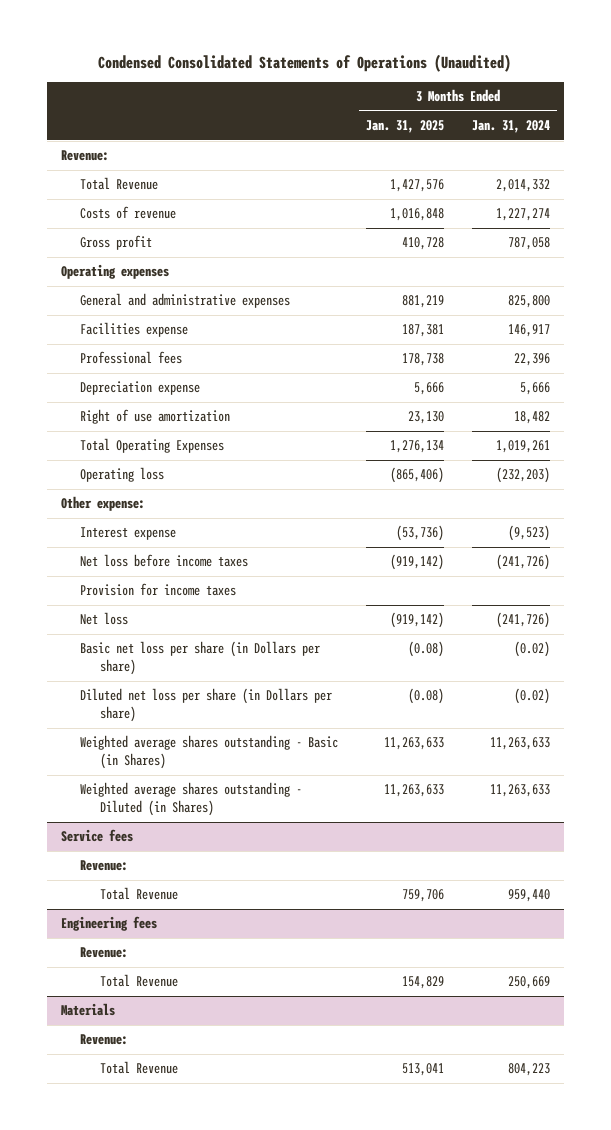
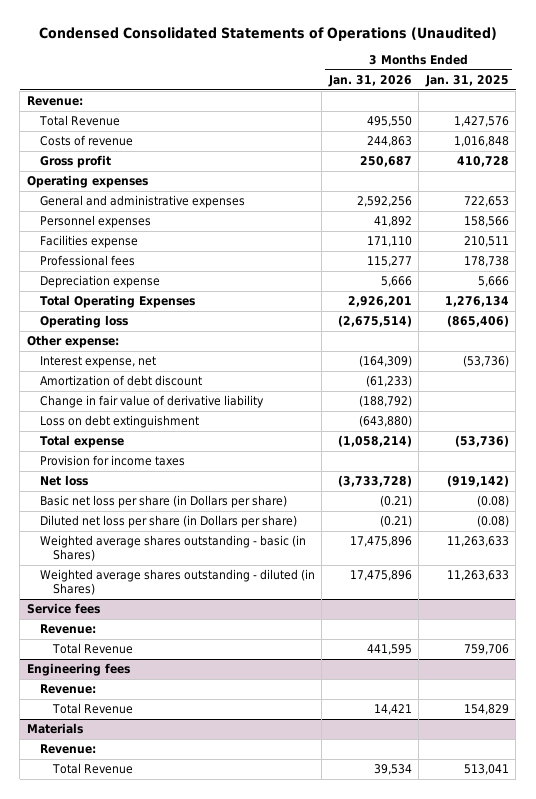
[472,120,551,134] Jan. 31, 2024 -> none
none -> [327,74,412,87] Jan. 31, 2026
[402,295,445,309] 881,219 -> [463,196,509,208] 722,653
none -> [39,215,151,229] Personnel expenses
[402,324,445,338] 187,381 -> [463,236,509,248] 210,511
[80,409,231,425] Right of use amortization -> none
[80,554,249,568] Net loss before income taxes -> none
[80,527,177,541] Interest expense -> [39,356,156,369] Interest expense, net
none -> [39,375,202,387] Amortization of debt discount
none -> [39,395,264,409] Change in fair value of derivative liability
none -> [39,415,199,429] Loss on debt extinguishment
none -> [39,435,124,449] Total expense
[80,735,339,770] Weighted average shares outstanding - Basic (in Shares) -> [39,535,306,561] Weighted average shares outstanding - basic (in Shares)
[80,782,303,817] Weighted average shares outstanding - Diluted (in Shares) -> [39,569,315,595] Weighted average shares outstanding - diluted (in Shares)

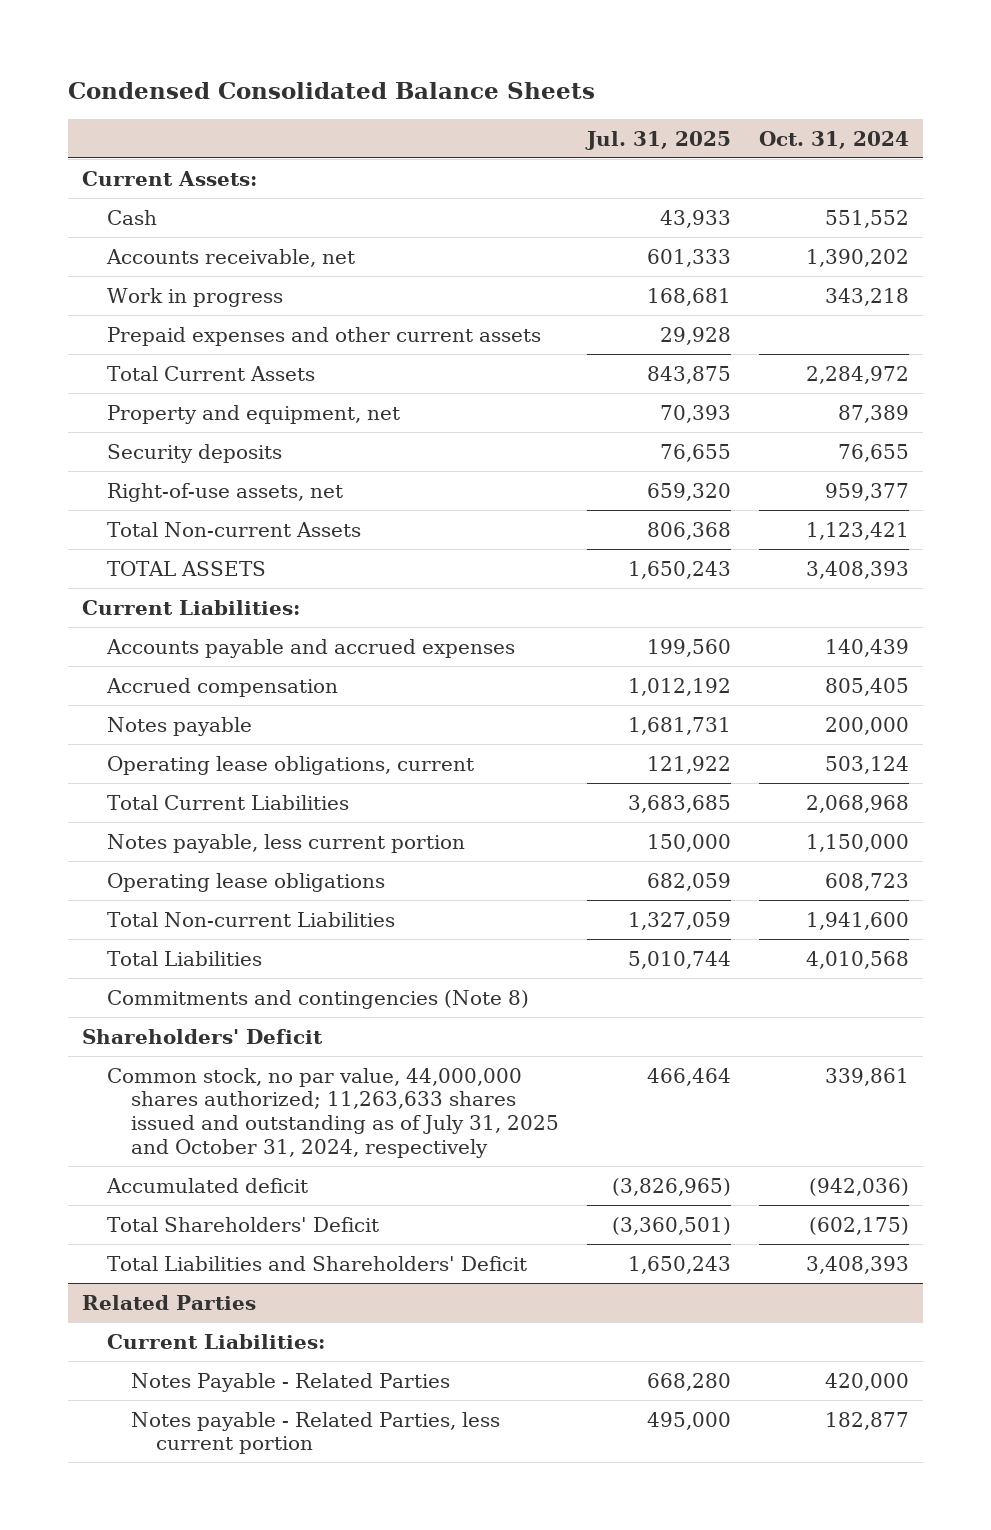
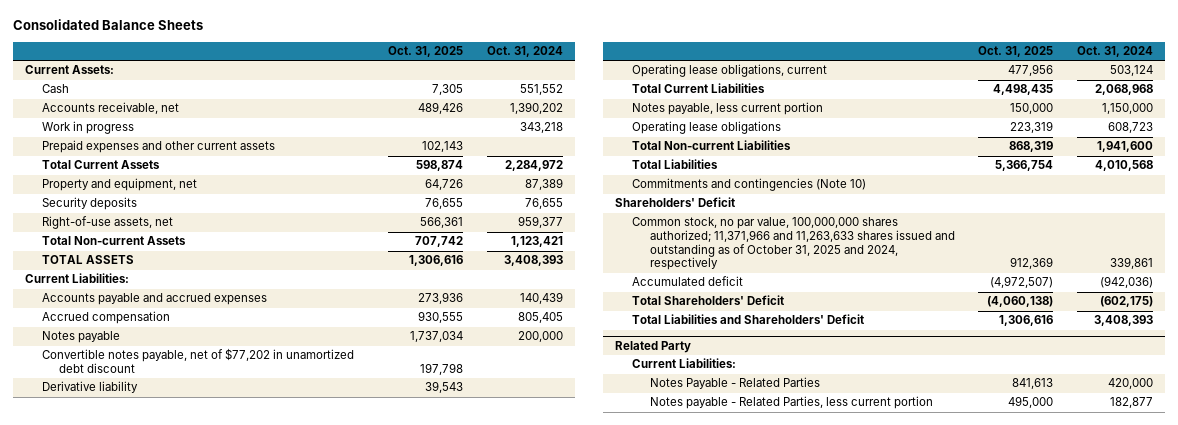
[68,82,596,100] Condensed Consolidated Balance Sheets -> [12,19,203,31] Consolidated Balance Sheets
[584,130,731,150] Jul. 31, 2025 -> none
none -> [387,46,463,58] Oct. 31, 2025
none -> [41,348,354,374] Convertible notes payable, net of $77,202 in unamortized debt discount
none -> [41,381,138,394] Derivative liability
[106,989,529,1009] Commitments and contingencies (Note 8) -> [632,178,867,192] Commitments and contingencies (Note 10)
[106,1067,560,1158] Common stock, no par value, 44,000,000 shares authorized; 11,263,633 shares issued and outstanding as of July 31, 2025 and October 31, 2024, respectively -> [632,217,955,271] Common stock, no par value, 100,000,000 shares authorized; 11,371,966 and 11,263,633 shares issued and outstanding as of October 31, 2025 and 2024, respectively
[82,1294,257,1310] Related Parties -> [615,341,692,354] Related Party

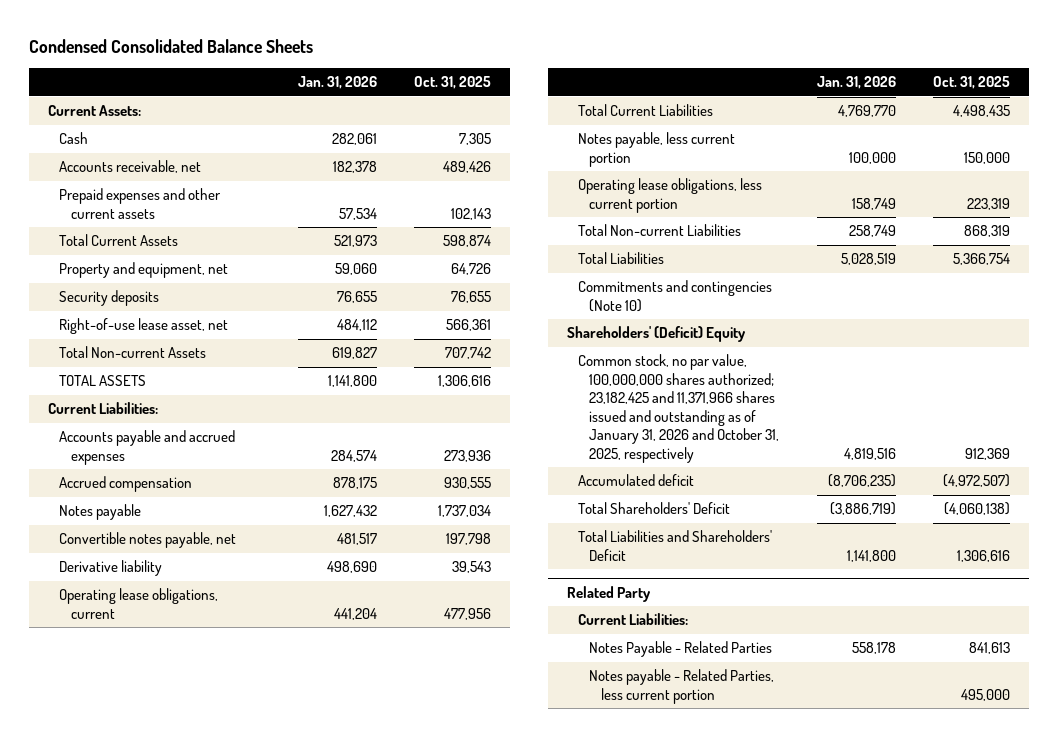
[12,19,203,31] Consolidated Balance Sheets -> [29,38,314,53] Condensed Consolidated Balance Sheets
[486,46,563,58] Oct. 31, 2024 -> none
none -> [297,76,377,90] Jan. 31, 2026
[41,121,134,135] Work in progress -> none
[41,216,173,230] Right-of-use assets, net -> [59,318,229,335] Right-of-use lease asset, net
[41,348,354,374] Convertible notes payable, net of $77,202 in unamortized debt discount -> [59,532,237,549] Convertible notes payable, net
[632,121,782,135] Operating lease obligations -> [577,178,762,213] Operating lease obligations, less current portion
[615,197,736,208] Shareholders' Deficit -> [566,326,746,343] Shareholders' (Deficit) Equity
[632,217,955,271] Common stock, no par value, 100,000,000 shares authorized; 11,371,966 and 11,263,633 shares issued and outstanding as of October 31, 2025 and 2024, respectively -> [577,354,780,463] Common stock, no par value, 100,000,000 shares authorized; 23,182,425 and 11,371,966 shares issued and outstanding as of January 31, 2026 and October 31, 2025, respectively

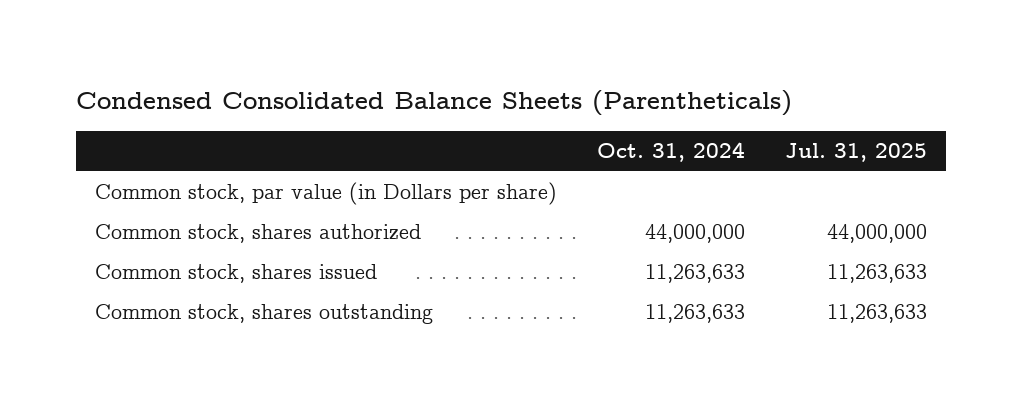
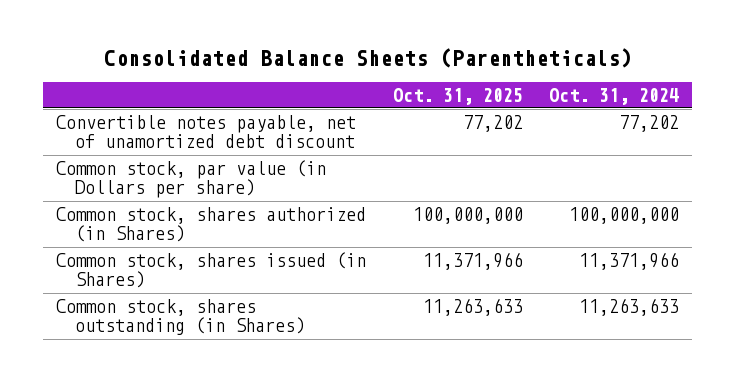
[75,90,792,117] Condensed Consolidated Balance Sheets (Parentheticals) -> [103,48,632,69] Consolidated Balance Sheets (Parentheticals)
[784,143,927,163] Jul. 31, 2025 -> none
none -> [392,87,523,105] Oct. 31, 2025
none -> [56,114,357,149] Convertible notes payable, net of unamortized debt discount
[95,224,422,244] Common stock, shares authorized -> [56,206,367,243] Common stock, shares authorized (in Shares)
[644,224,745,244] 44,000,000 -> [569,206,680,224] 100,000,000
[95,264,378,284] Common stock, shares issued -> [56,251,367,289] Common stock, shares issued (in Shares)
[644,264,745,284] 11,263,633 -> [579,251,680,270] 11,371,966
[95,304,434,325] Common stock, shares outstanding -> [56,298,306,336] Common stock, shares outstanding (in Shares)

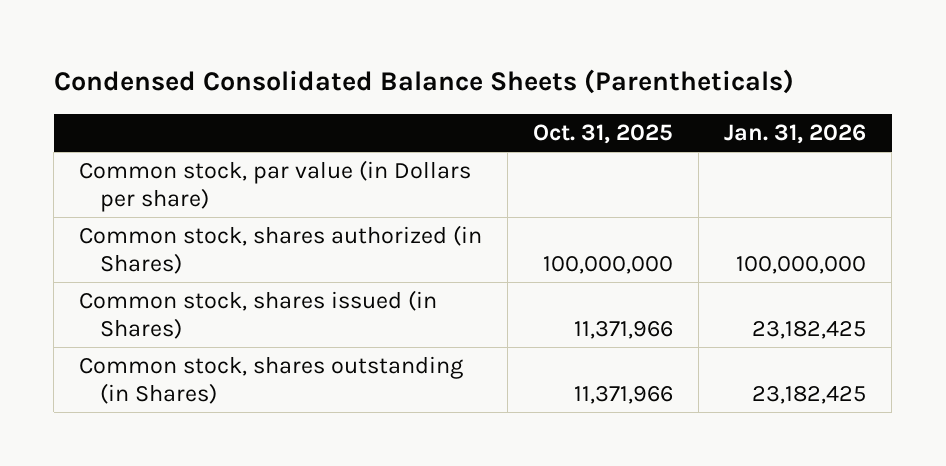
[103,48,632,69] Consolidated Balance Sheets (Parentheticals) -> [53,69,794,95] Condensed Consolidated Balance Sheets (Parentheticals)
[549,87,680,105] Oct. 31, 2024 -> none
none -> [724,123,867,144] Jan. 31, 2026
[56,114,357,149] Convertible notes payable, net of unamortized debt discount -> none
[422,297,523,316] 11,263,633 -> [574,385,674,404] 11,371,966

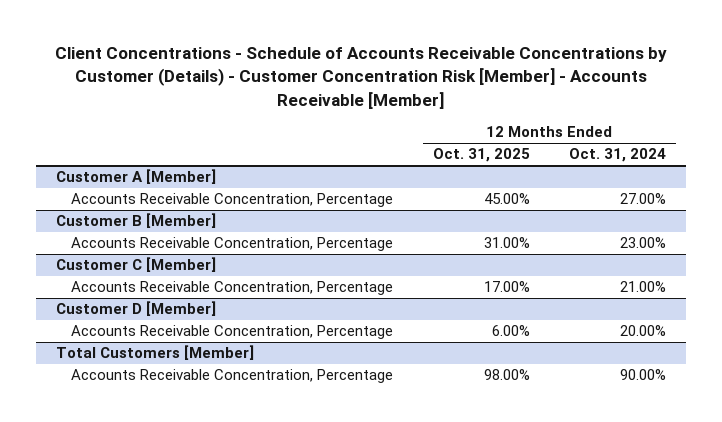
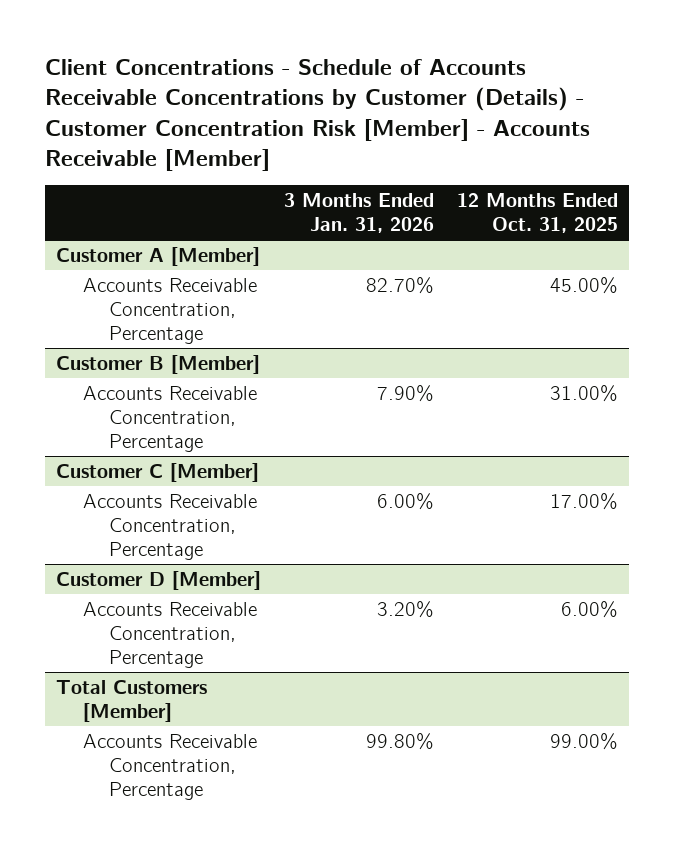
[569,148,667,163] Oct. 31, 2024 -> none
none -> [284,192,435,234] 3 Months Ended Jan. 31, 2026
[483,369,530,381] 98.00% -> [549,732,618,750] 99.00%

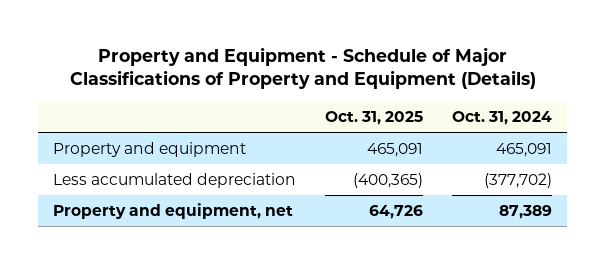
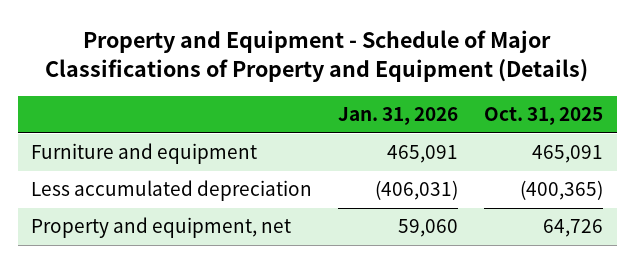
[452,110,553,125] Oct. 31, 2024 -> none
none -> [338,107,459,126] Jan. 31, 2026
[52,142,246,158] Property and equipment -> [31,143,258,165] Furniture and equipment

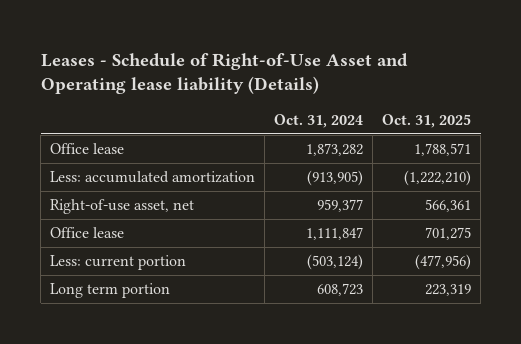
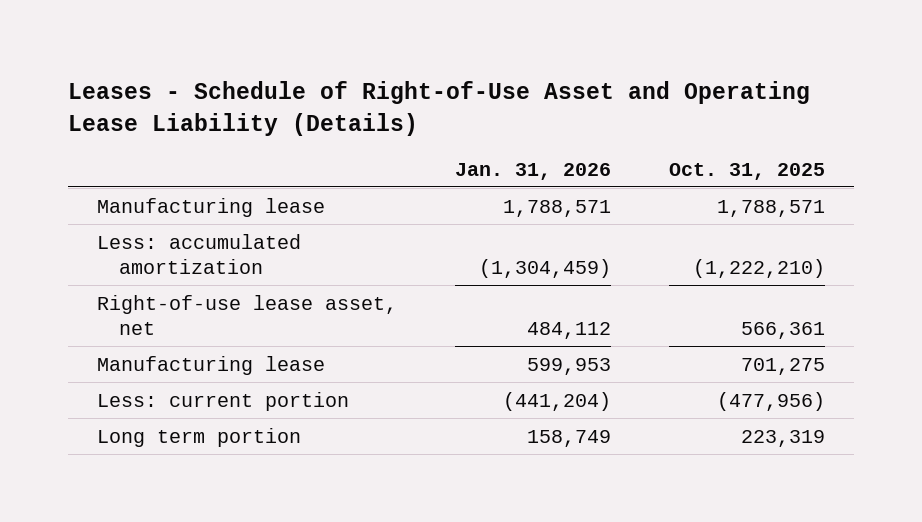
[40,52,408,95] Leases - Schedule of Right-of-Use Asset and Operating lease liability (Details) -> [67,81,810,136] Leases - Schedule of Right-of-Use Asset and Operating Lease Liability (Details)
[274,114,364,129] Oct. 31, 2024 -> none
none -> [454,162,611,180] Jan. 31, 2026
[50,143,125,155] Office lease -> [96,197,325,217] Manufacturing lease
[50,199,195,215] Right-of-use asset, net -> [96,294,397,336] Right-of-use lease asset, net
[50,227,125,239] Office lease -> [96,355,325,375] Manufacturing lease

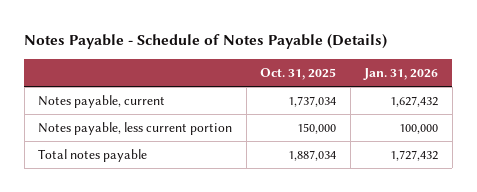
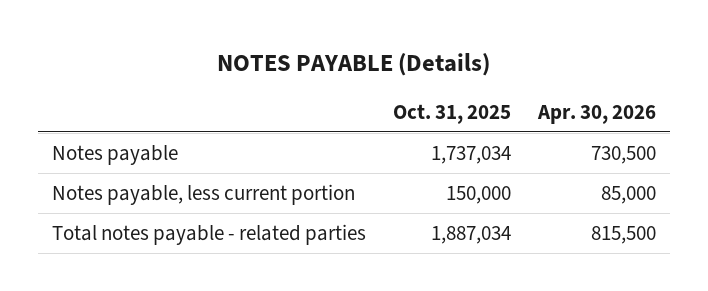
[24,34,388,50] Notes Payable - Schedule of Notes Payable (Details) -> [217,52,491,76] NOTES PAYABLE (Details)
[363,67,439,80] Jan. 31, 2026 -> none
none -> [537,104,657,124] Apr. 30, 2026
[38,94,166,108] Notes payable, current -> [51,144,178,165] Notes payable
[38,148,148,162] Total notes payable -> [51,223,366,245] Total notes payable - related parties

